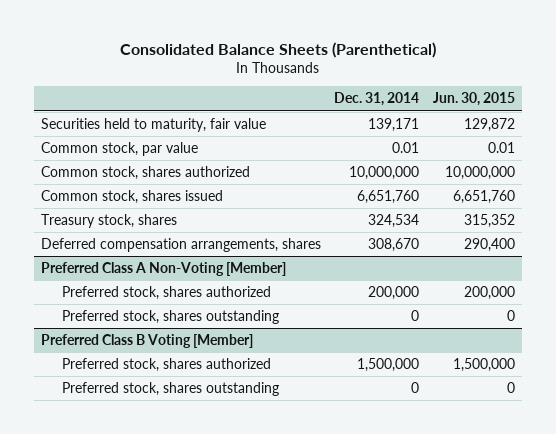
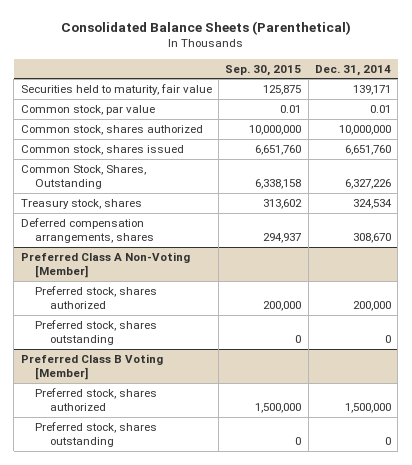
[432,92,515,107] Jun. 30, 2015 -> none
none -> [225,64,302,76] Sep. 30, 2015
none -> [20,164,146,190] Common Stock, Shares, Outstanding

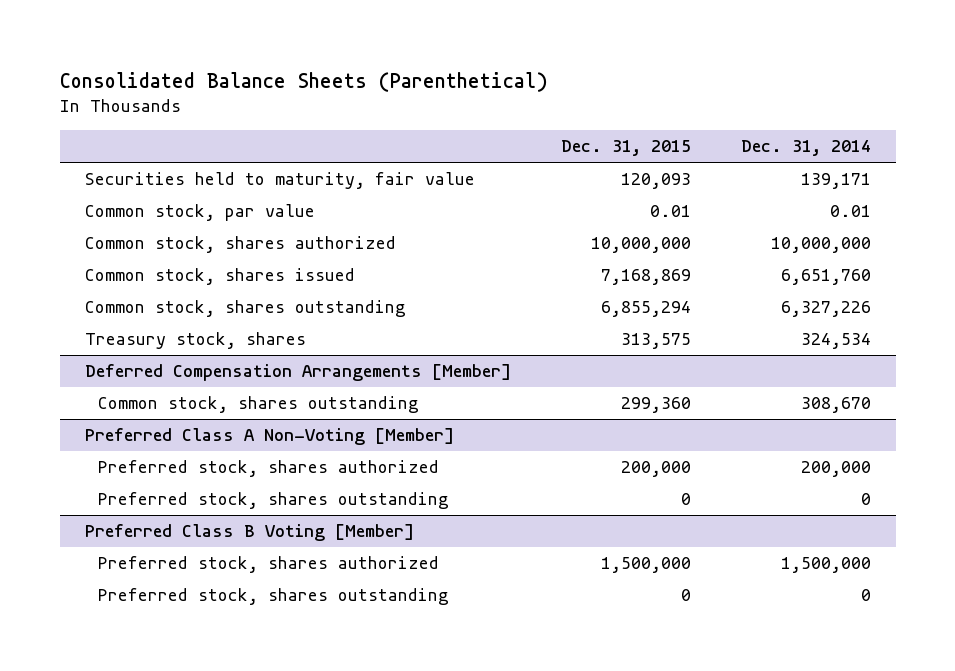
[225,64,302,76] Sep. 30, 2015 -> none
none -> [560,140,691,157] Dec. 31, 2015
[20,164,146,190] Common Stock, Shares, Outstanding -> [84,300,406,318] Common stock, shares outstanding
none -> [84,364,511,382] Deferred Compensation Arrangements [Member]
[20,217,155,244] Deferred compensation arrangements, shares -> [98,396,420,414] Common stock, shares outstanding

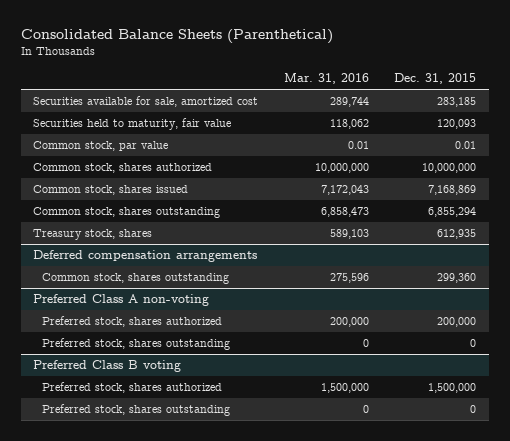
[740,140,871,157] Dec. 31, 2014 -> none
none -> [283,73,369,85] Mar. 31, 2016
none -> [33,95,259,107] Securities available for sale, amortized cost
[620,333,691,350] 313,575 -> [437,228,477,239] 612,935
[84,364,511,382] Deferred Compensation Arrangements [Member] -> [33,249,258,262] Deferred compensation arrangements
[84,428,454,446] Preferred Class A Non-Voting [Member] -> [33,293,210,306] Preferred Class A non-voting
[84,524,414,542] Preferred Class B Voting [Member] -> [33,359,182,372] Preferred Class B voting

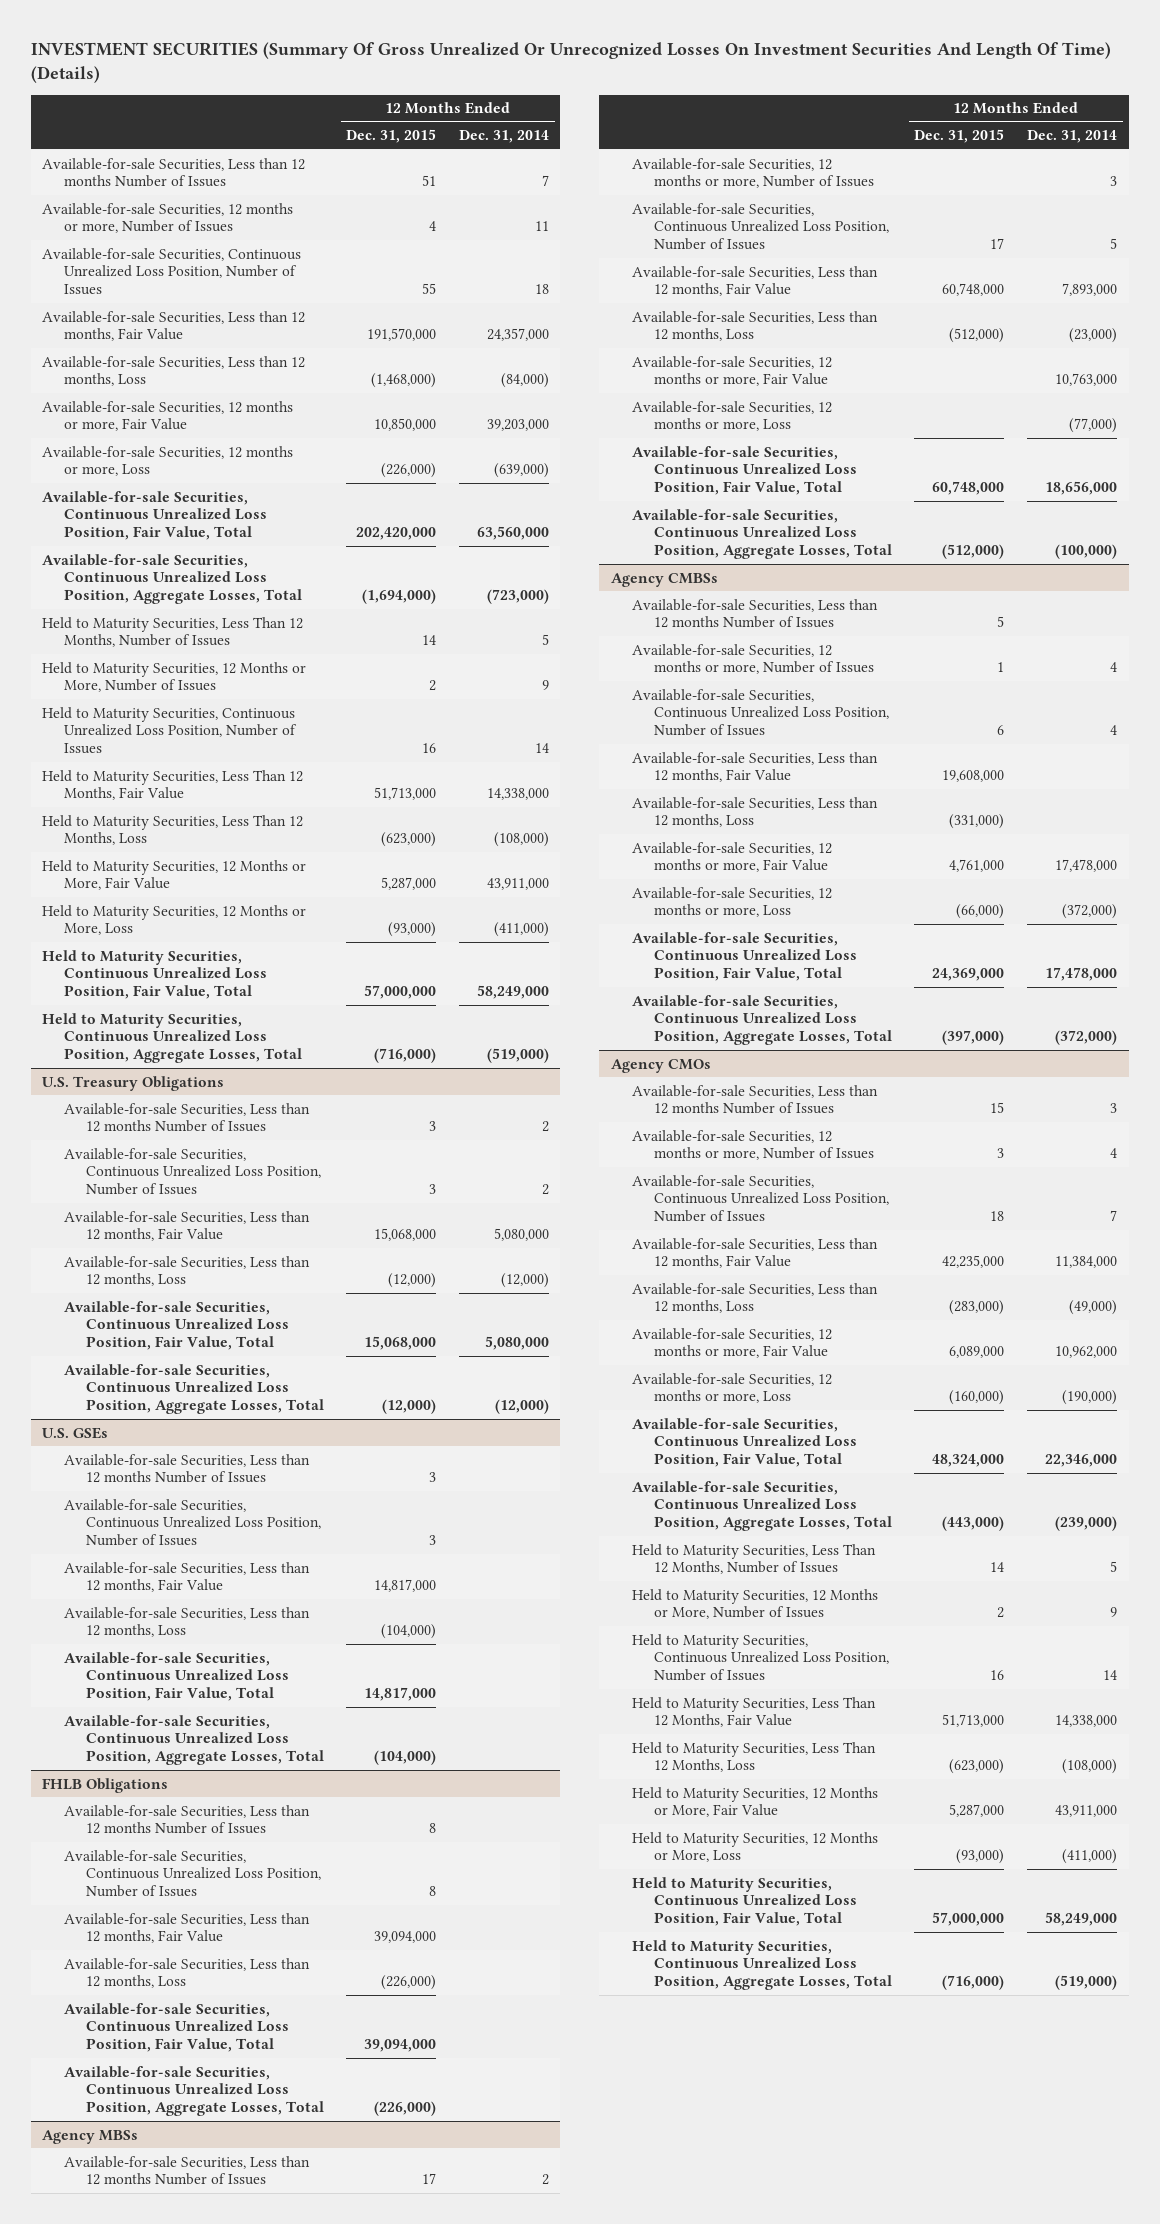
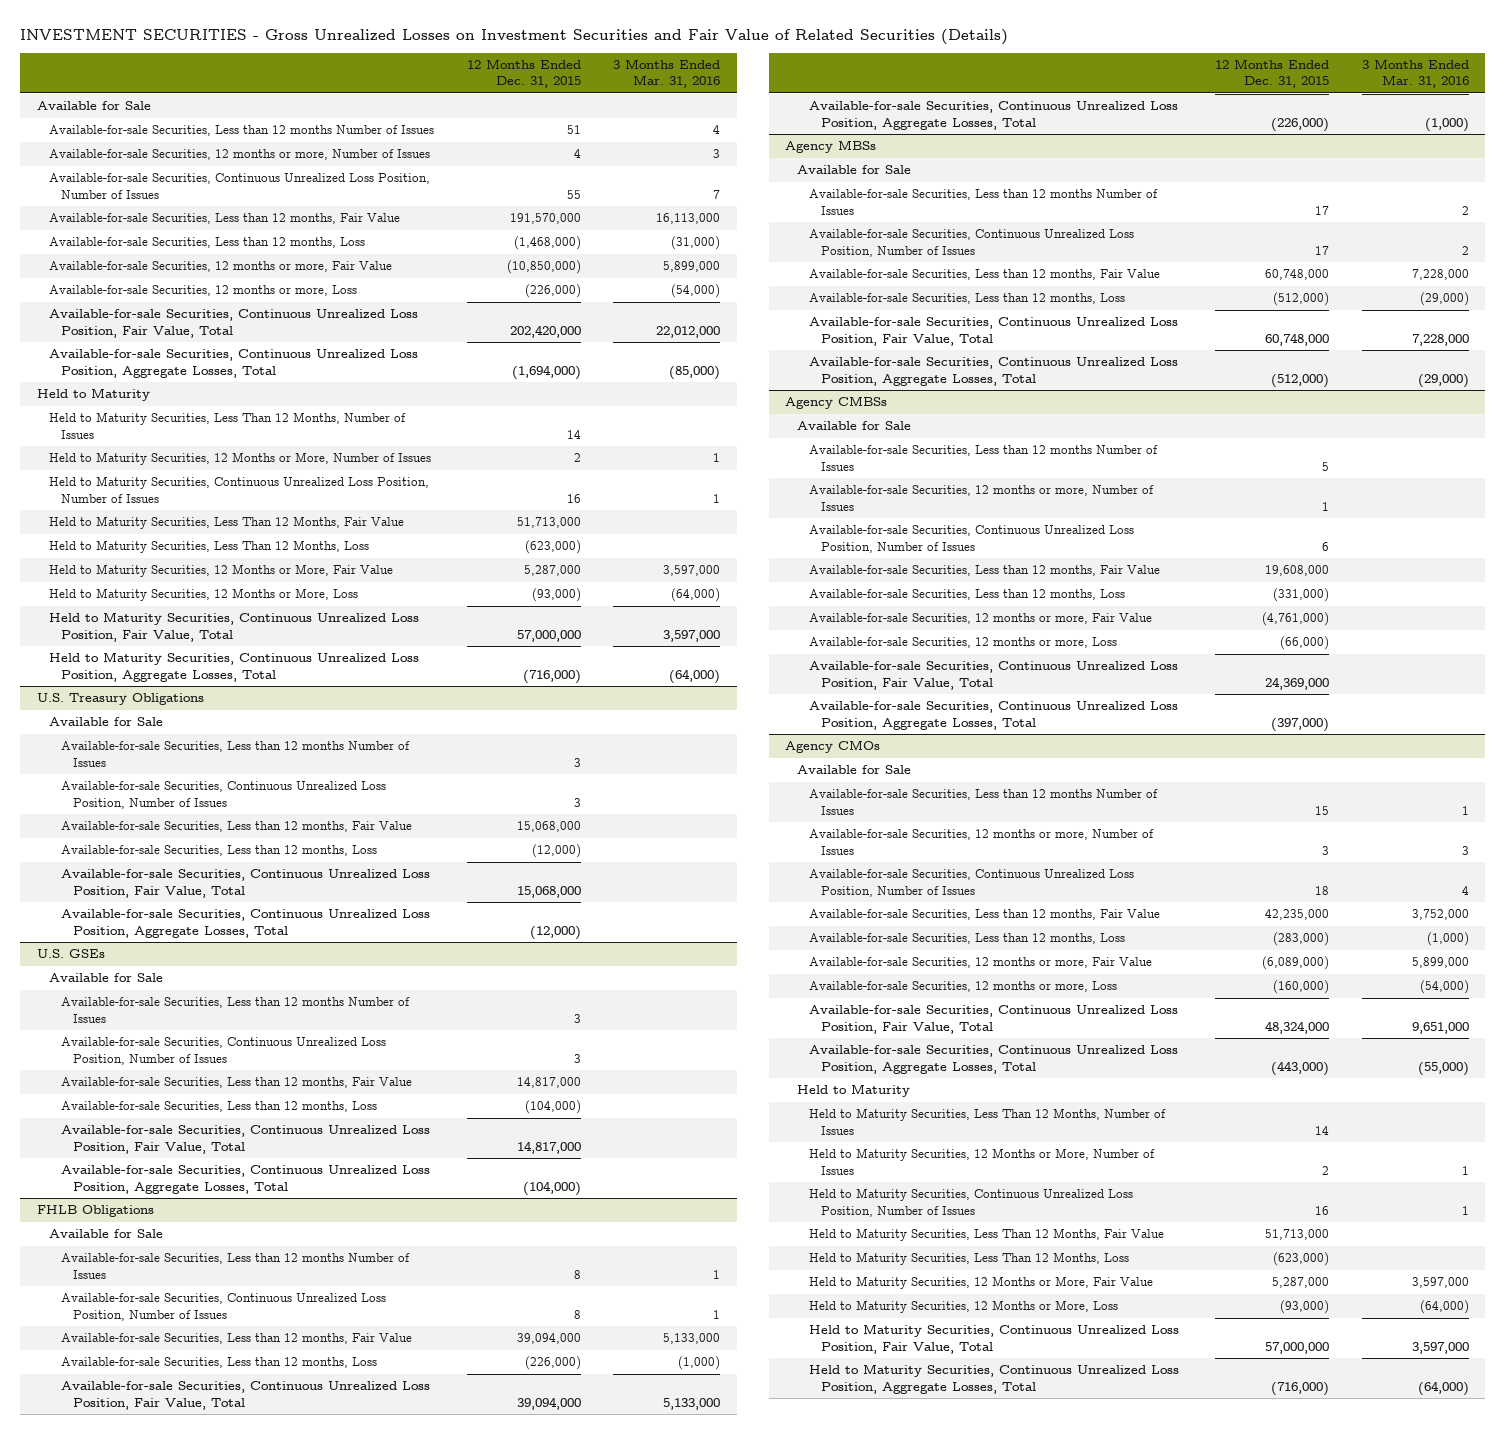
[31,42,1112,84] INVESTMENT SECURITIES (Summary Of Gross Unrealized Or Unrecognized Losses On Investment Securities And Length Of Time) (Details) -> [20,28,1009,45] INVESTMENT SECURITIES - Gross Unrealized Losses on Investment Securities and Fair Value of Related Securities (Details)
[459,130,550,144] Dec. 31, 2014 -> none
none -> [613,59,721,89] 3 Months Ended Mar. 31, 2016
none -> [36,101,151,111] Available for Sale
[374,418,437,432] 10,850,000 -> [506,260,581,275] (10,850,000)
none -> [36,388,150,402] Held to Maturity
none -> [48,717,163,727] Available for Sale
none -> [48,973,163,983] Available for Sale
none -> [48,1229,163,1239] Available for Sale
none -> [797,165,912,175] Available for Sale
[632,157,874,189] Available-for-sale Securities, 12 months or more, Number of Issues -> none
[632,355,833,387] Available-for-sale Securities, 12 months or more, Fair Value -> none
[632,400,833,432] Available-for-sale Securities, 12 months or more, Loss -> none
none -> [797,421,912,431] Available for Sale
[949,859,1005,873] 4,761,000 -> [1261,612,1329,627] (4,761,000)
none -> [797,765,912,775] Available for Sale
[949,1346,1005,1359] 6,089,000 -> [1261,956,1329,971] (6,089,000)
none -> [797,1084,911,1098] Held to Maturity

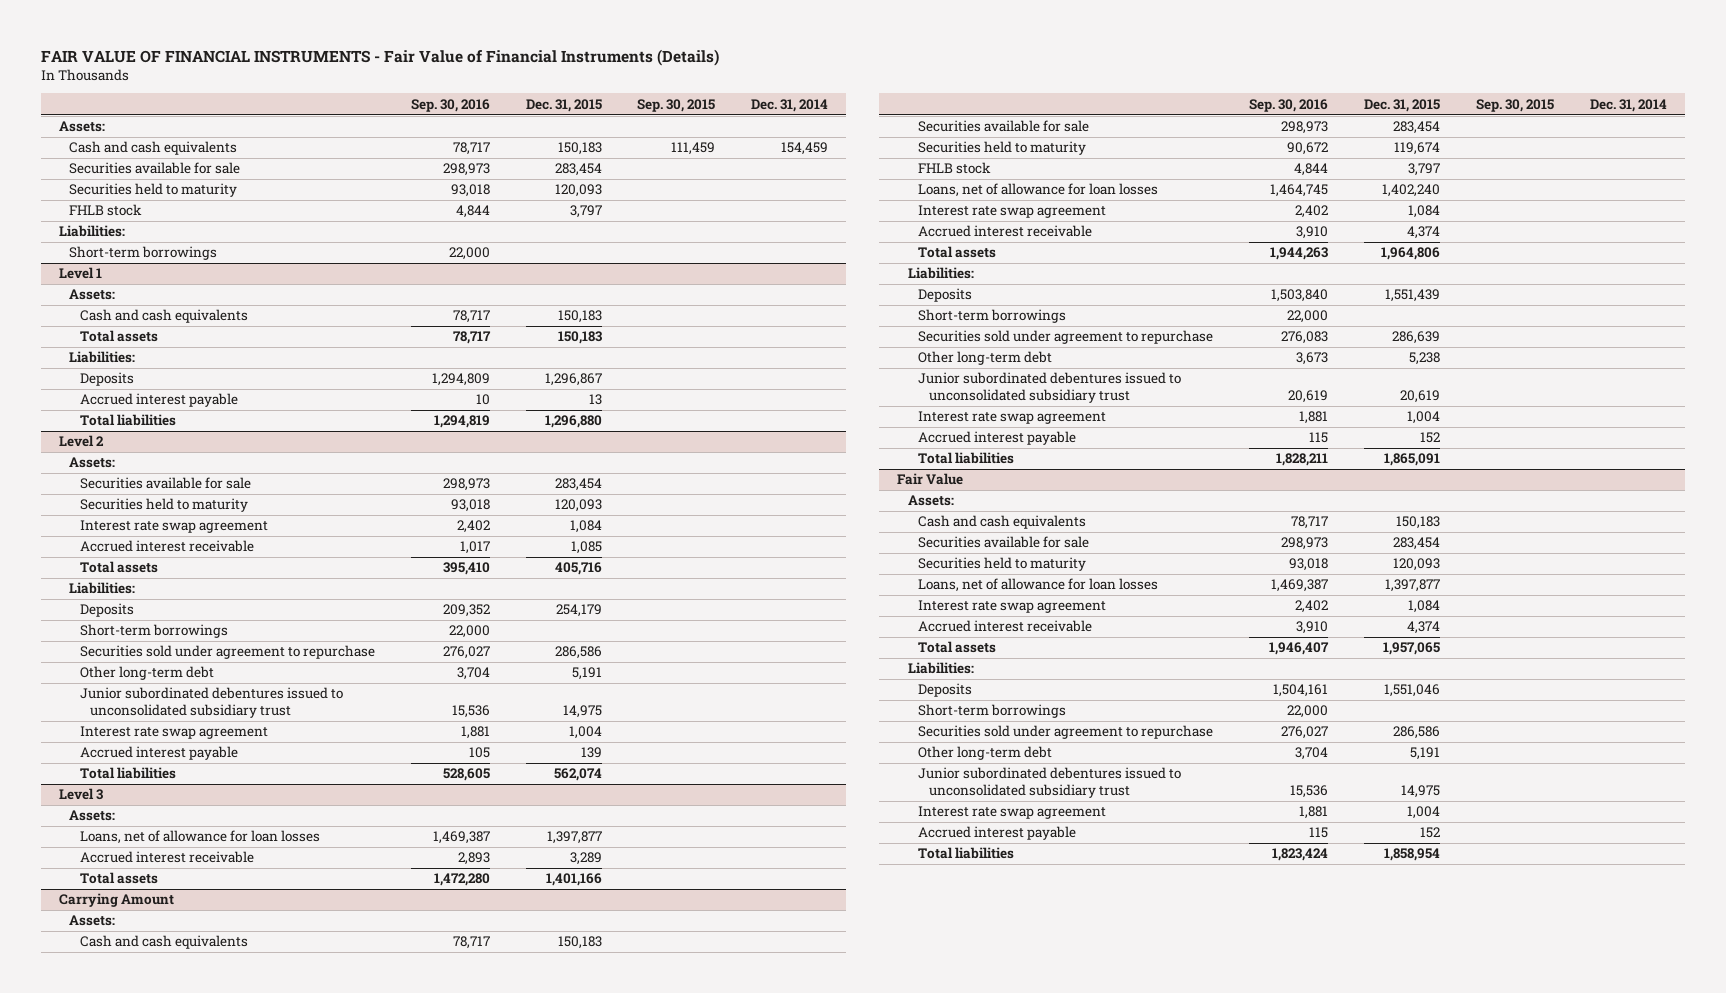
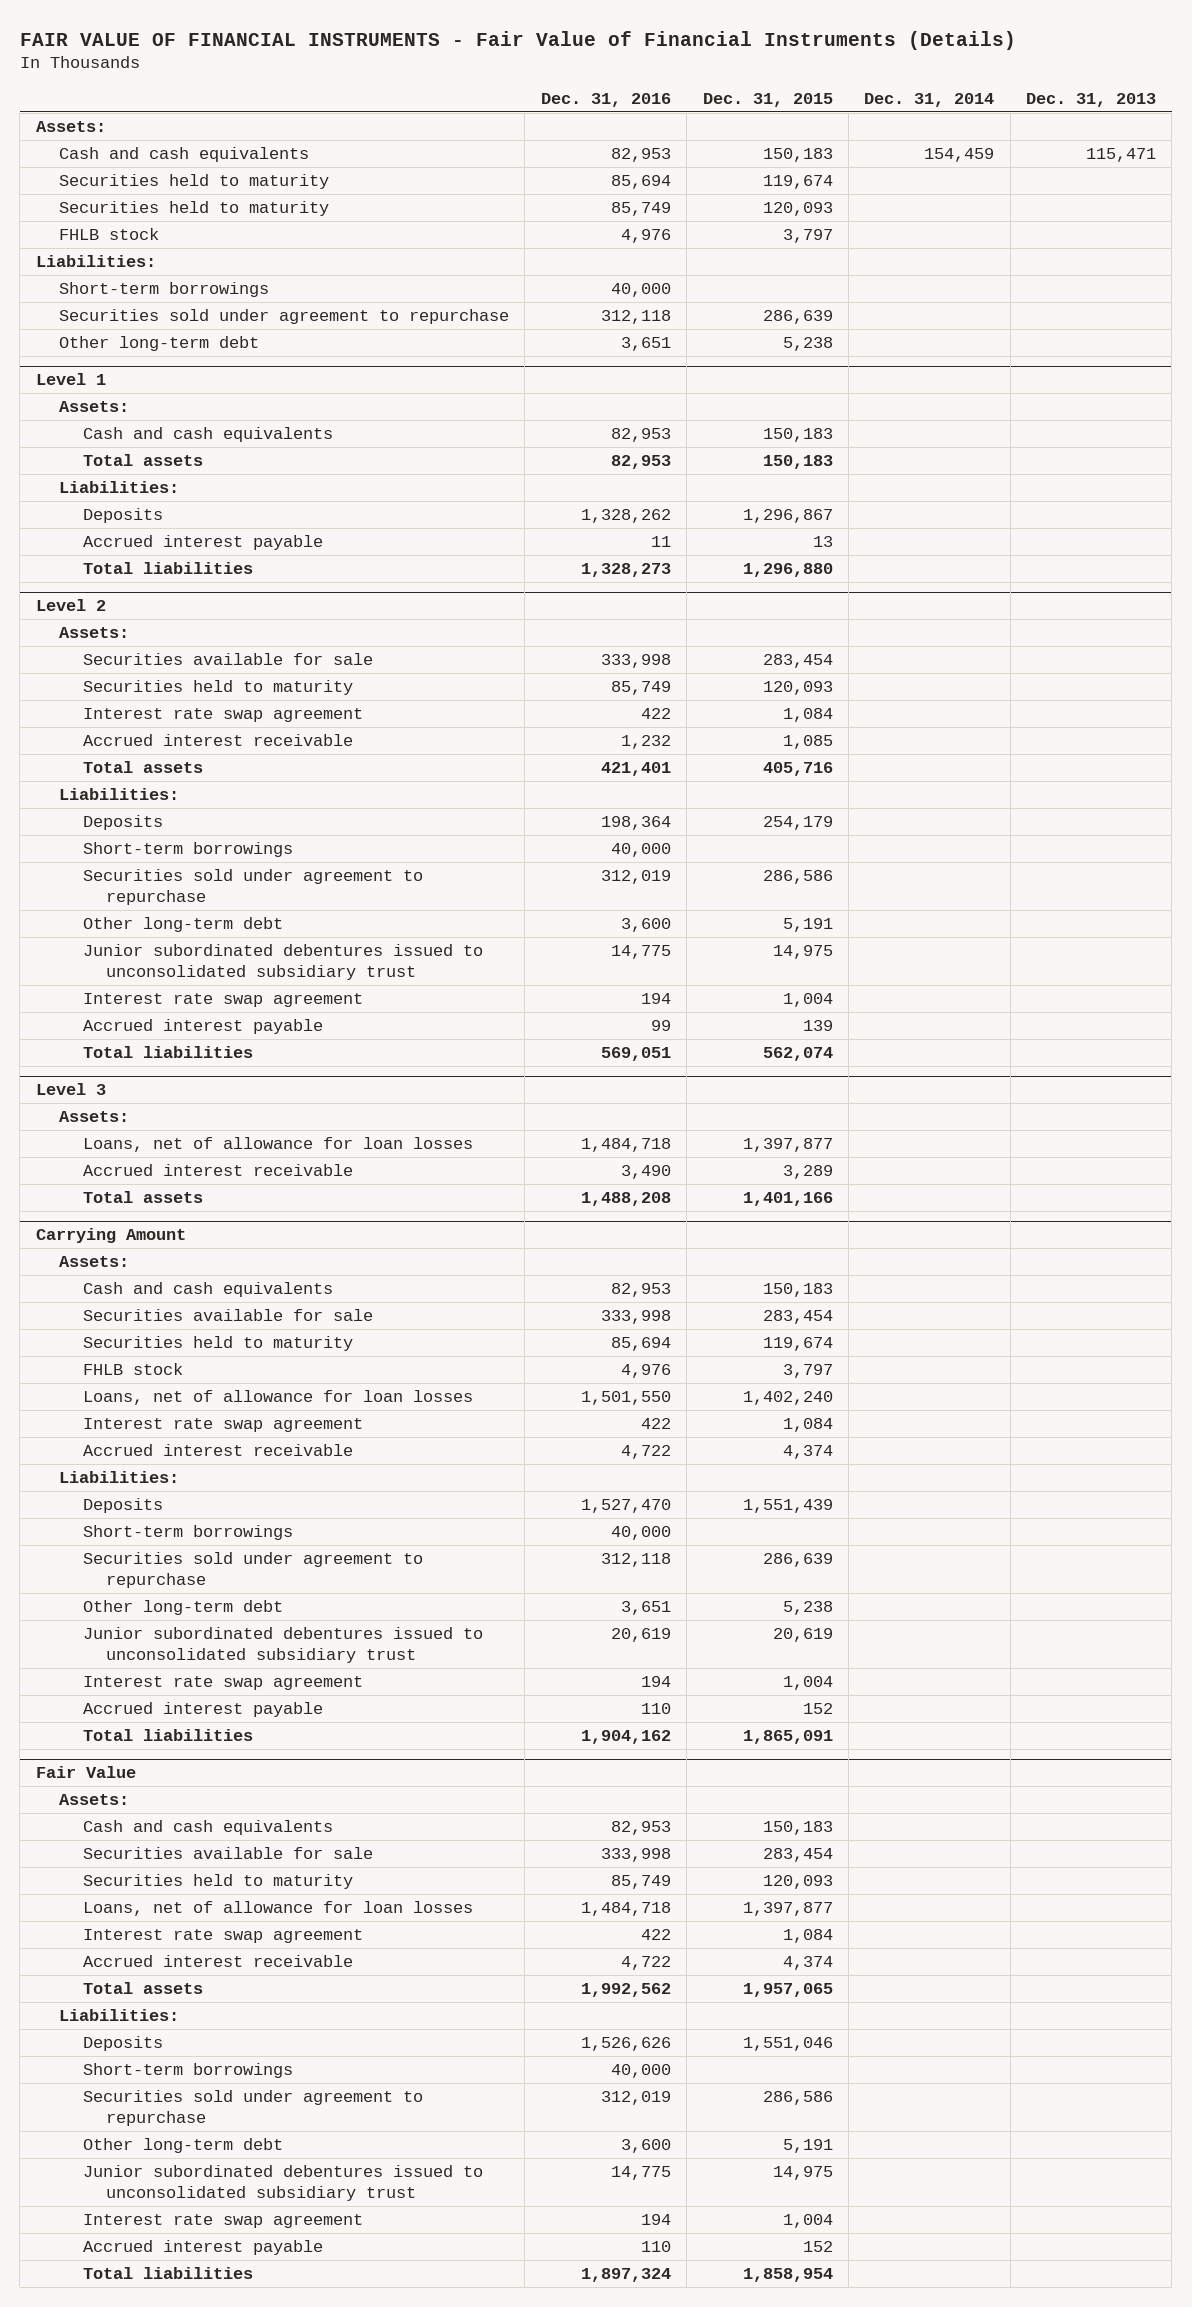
[410,98,490,112] Sep. 30, 2016 -> none
[637,98,716,112] Sep. 30, 2015 -> none
none -> [540,93,671,108] Dec. 31, 2016
none -> [1025,93,1156,108] Dec. 31, 2013
[69,162,241,175] Securities available for sale -> none
none -> [59,173,330,189] Securities held to maturity
none -> [59,308,510,324] Securities sold under agreement to repurchase
none -> [59,335,260,351] Other long-term debt
[918,246,997,259] Total assets -> none

